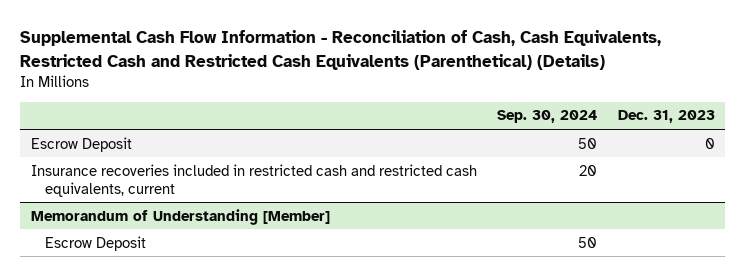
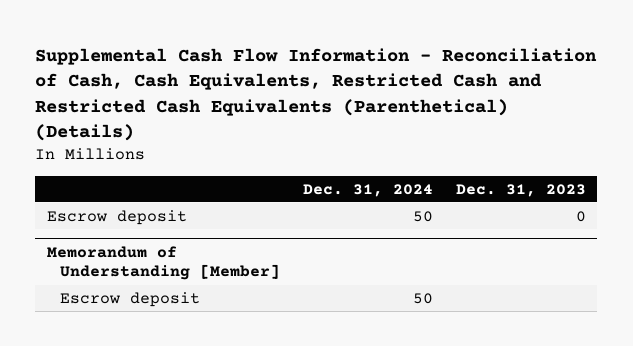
[497,110,598,124] Sep. 30, 2024 -> none
none -> [302,183,433,197] Dec. 31, 2024
[30,163,477,197] Insurance recoveries included in restricted cash and restricted cash equivalents, current -> none
[30,136,132,152] Escrow Deposit -> [46,209,187,225] Escrow deposit
[45,235,147,251] Escrow Deposit -> [60,291,201,307] Escrow deposit

